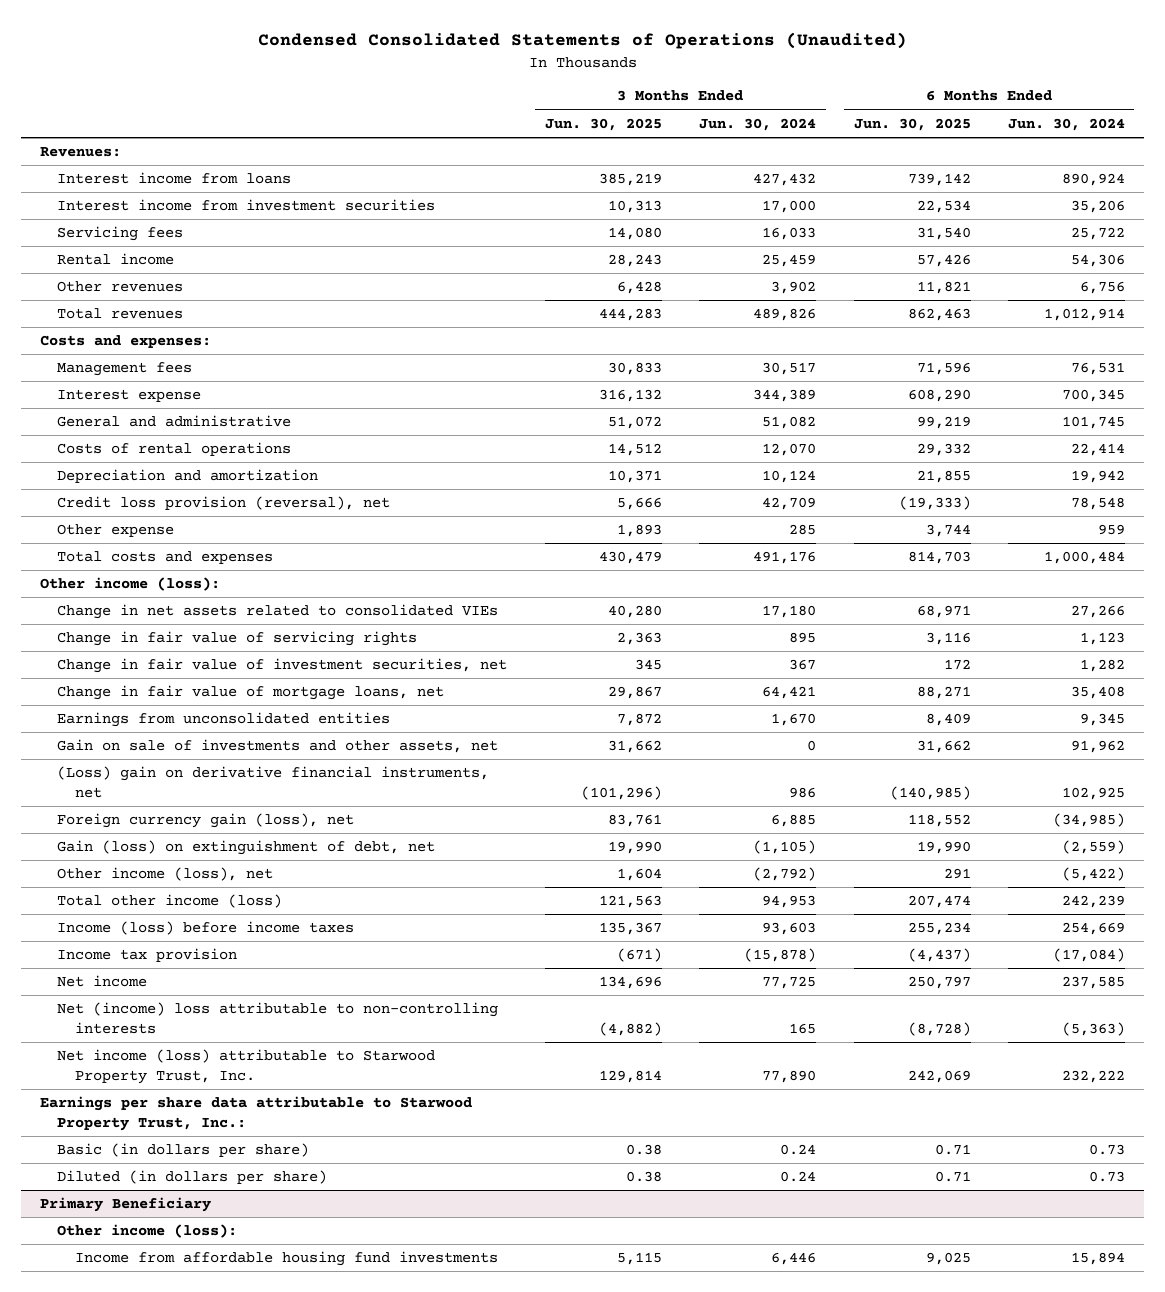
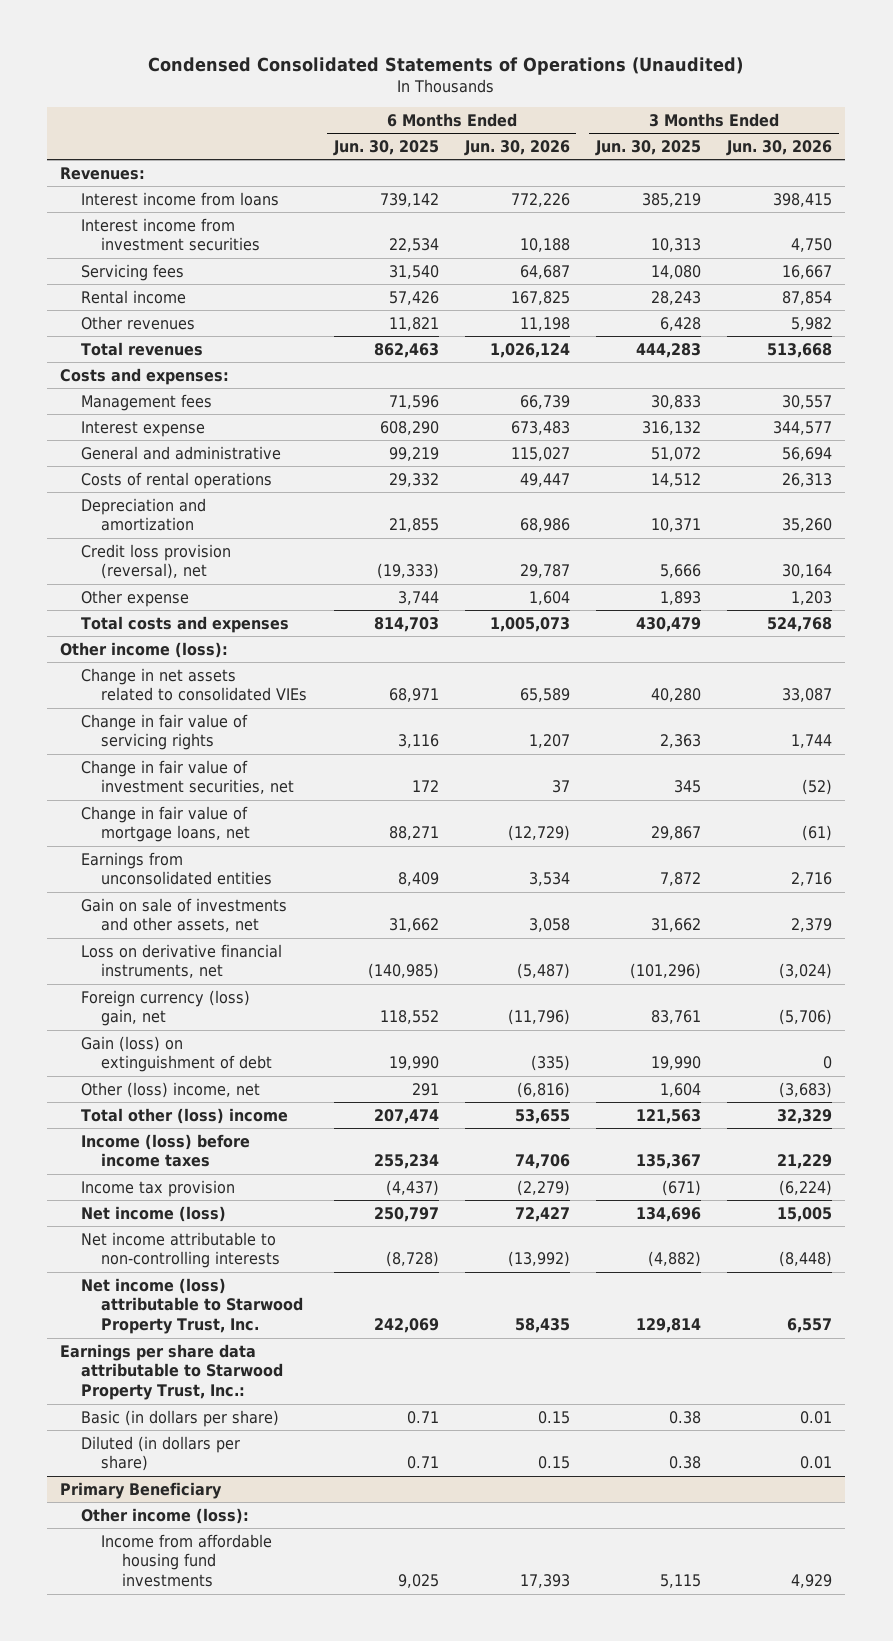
[699,117,817,131] Jun. 30, 2024 -> none
[1008,117,1126,131] Jun. 30, 2024 -> none
none -> [463,139,570,156] Jun. 30, 2026
none -> [726,139,833,156] Jun. 30, 2026
[57,766,490,798] (Loss) gain on derivative financial instruments, net -> [80,943,282,979] Loss on derivative financial instruments, net
[57,813,355,829] Foreign currency gain (loss), net -> [80,989,250,1027] Foreign currency (loss) gain, net
[57,840,436,856] Gain (loss) on extinguishment of debt, net -> [80,1035,273,1073] Gain (loss) on extinguishment of debt
[57,867,274,882] Other income (loss), net -> [80,1081,260,1098] Other (loss) income, net
[57,894,283,909] Total other income (loss) -> [80,1107,288,1124] Total other (loss) income
[57,975,148,988] Net income -> [80,1205,226,1222] Net income (loss)
[57,1002,499,1034] Net (income) loss attributable to non-controlling interests -> [80,1231,281,1269] Net income attributable to non-controlling interests

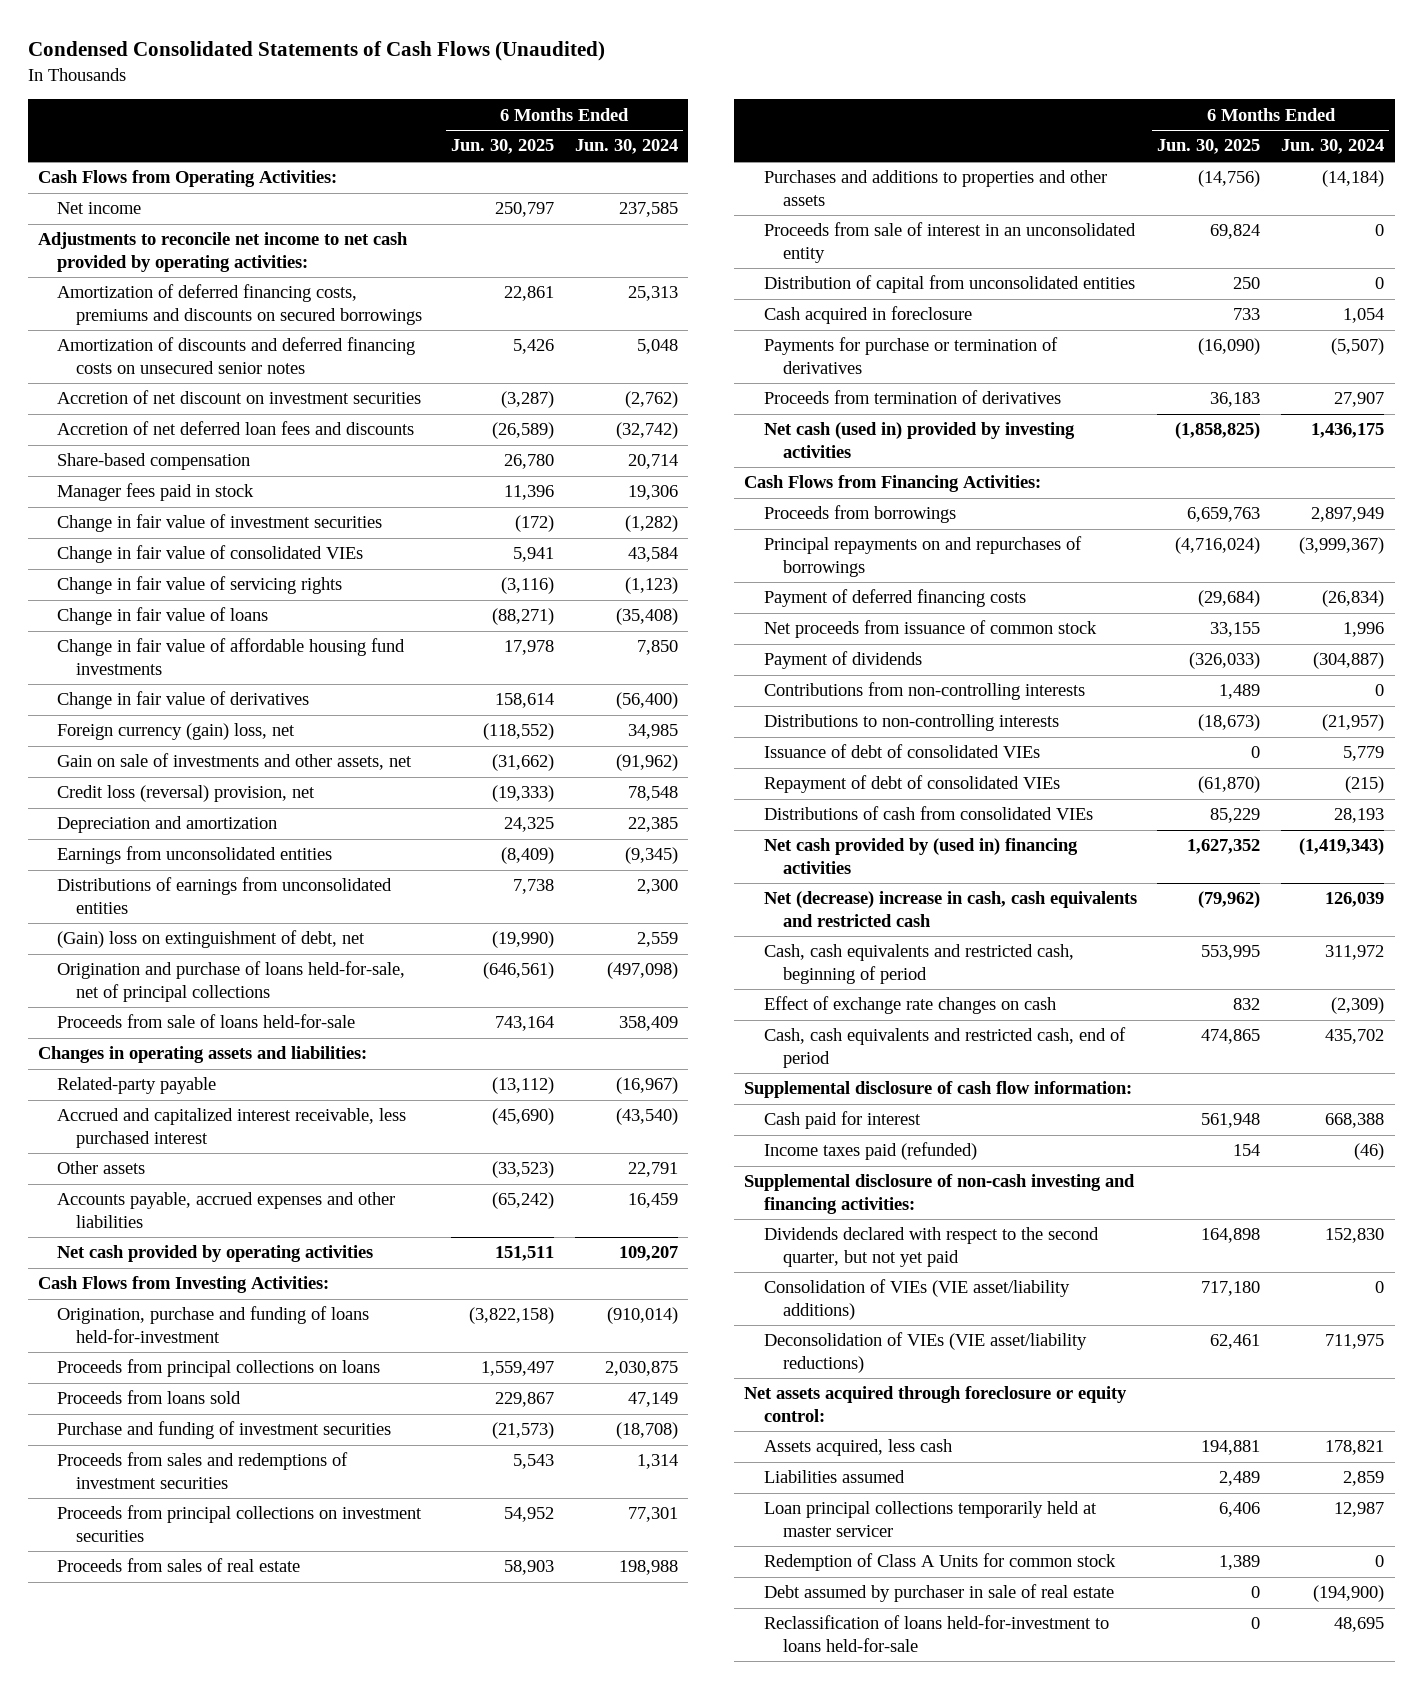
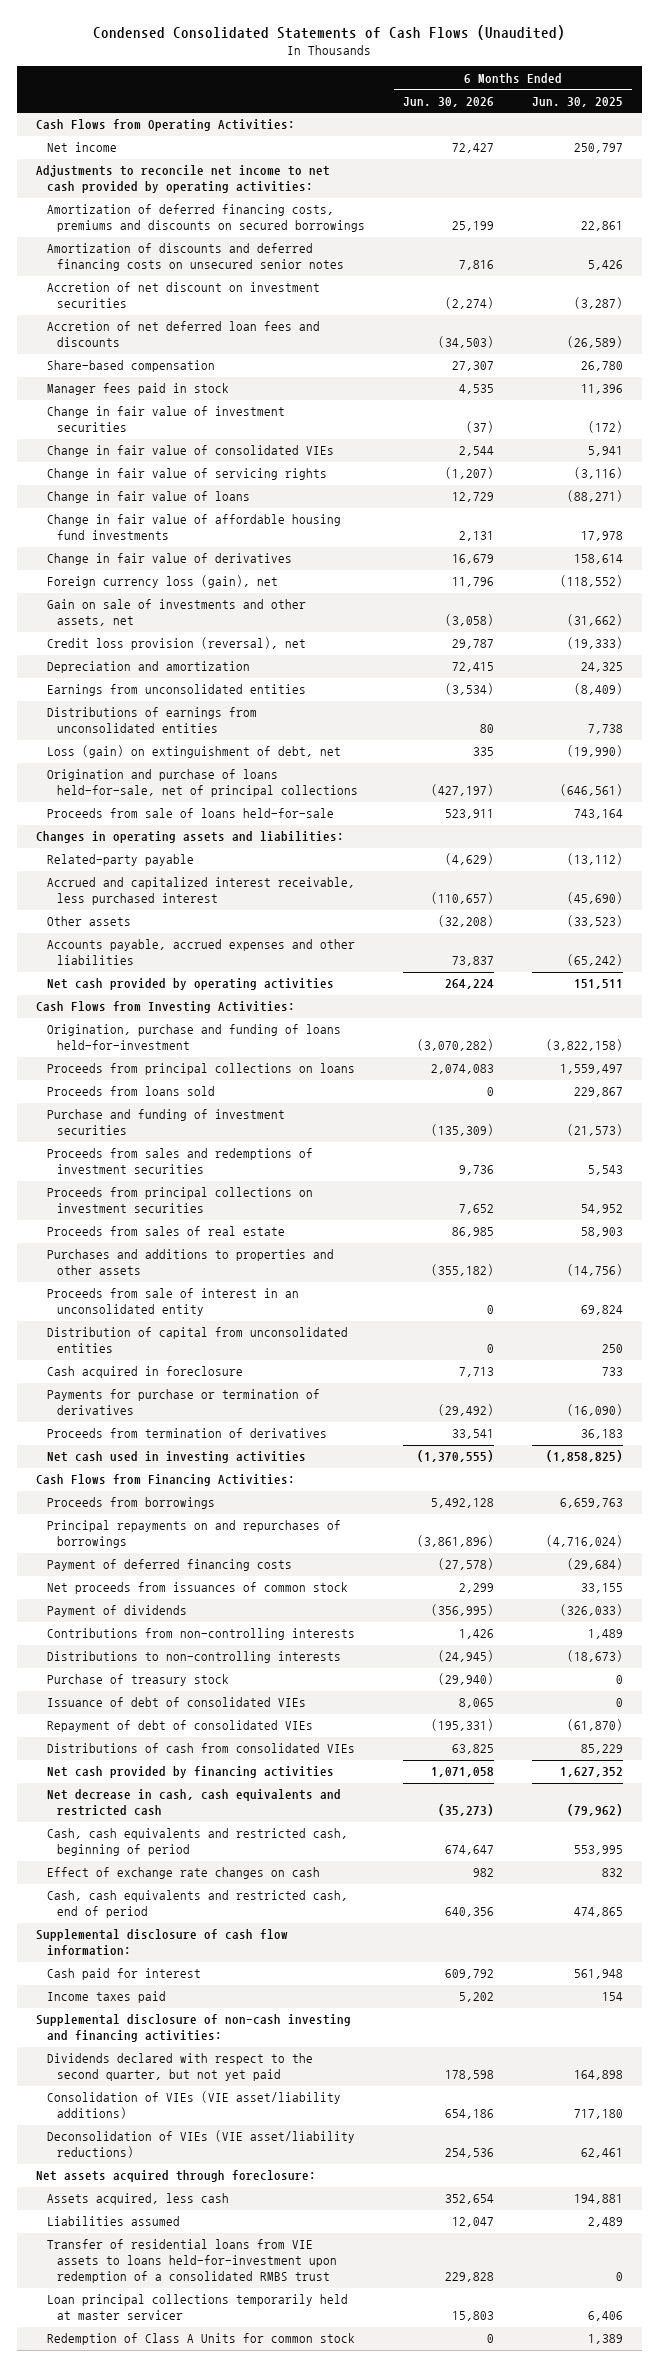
[574,139,678,155] Jun. 30, 2024 -> none
none -> [403,96,495,107] Jun. 30, 2026
[57,723,296,741] Foreign currency (gain) loss, net -> [46,575,278,589] Foreign currency loss (gain), net
[57,785,316,803] Credit loss (reversal) provision, net -> [46,637,306,651] Credit loss provision (reversal), net
[57,930,366,949] (Gain) loss on extinguishment of debt, net -> [46,745,341,759] Loss (gain) on extinguishment of debt, net
[763,422,1075,458] Net cash (used in) provided by investing activities -> [46,1451,306,1464] Net cash used in investing activities
[763,620,1097,639] Net proceeds from issuance of common stock -> [46,1582,348,1595] Net proceeds from issuances of common stock
none -> [46,1674,229,1687] Purchase of treasury stock
[763,838,1078,874] Net cash provided by (used in) financing activities -> [46,1766,334,1779] Net cash provided by financing activities
[763,891,1137,927] Net (decrease) increase in cash, cash equivalents and restricted cash -> [46,1789,341,1817] Net decrease in cash, cash equivalents and restricted cash
[763,1142,977,1161] Income taxes paid (refunded) -> [46,1991,166,2004] Income taxes paid
[744,1386,1128,1422] Net assets acquired through foreclosure or equity control: -> [35,2170,316,2183] Net assets acquired through foreclosure:
none -> [46,2239,338,2284] Transfer of residential loans from VIE assets to loans held-for-investment upon redemption of a consolidated RMBS trust
[763,1584,1114,1603] Debt assumed by purchaser in sale of real estate -> none
[763,1615,1109,1652] Reclassification of loans held-for-investment to loans held-for-sale -> none

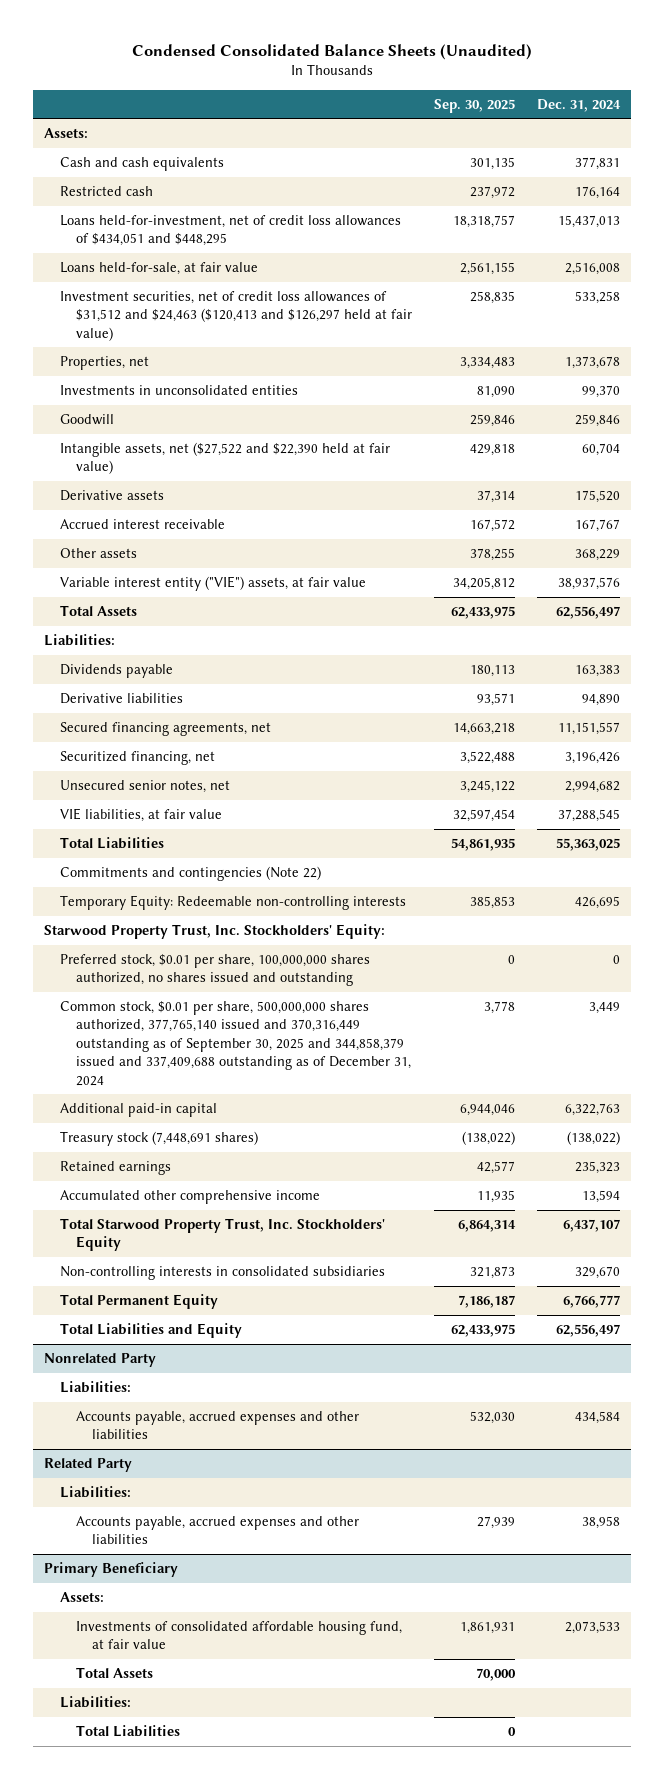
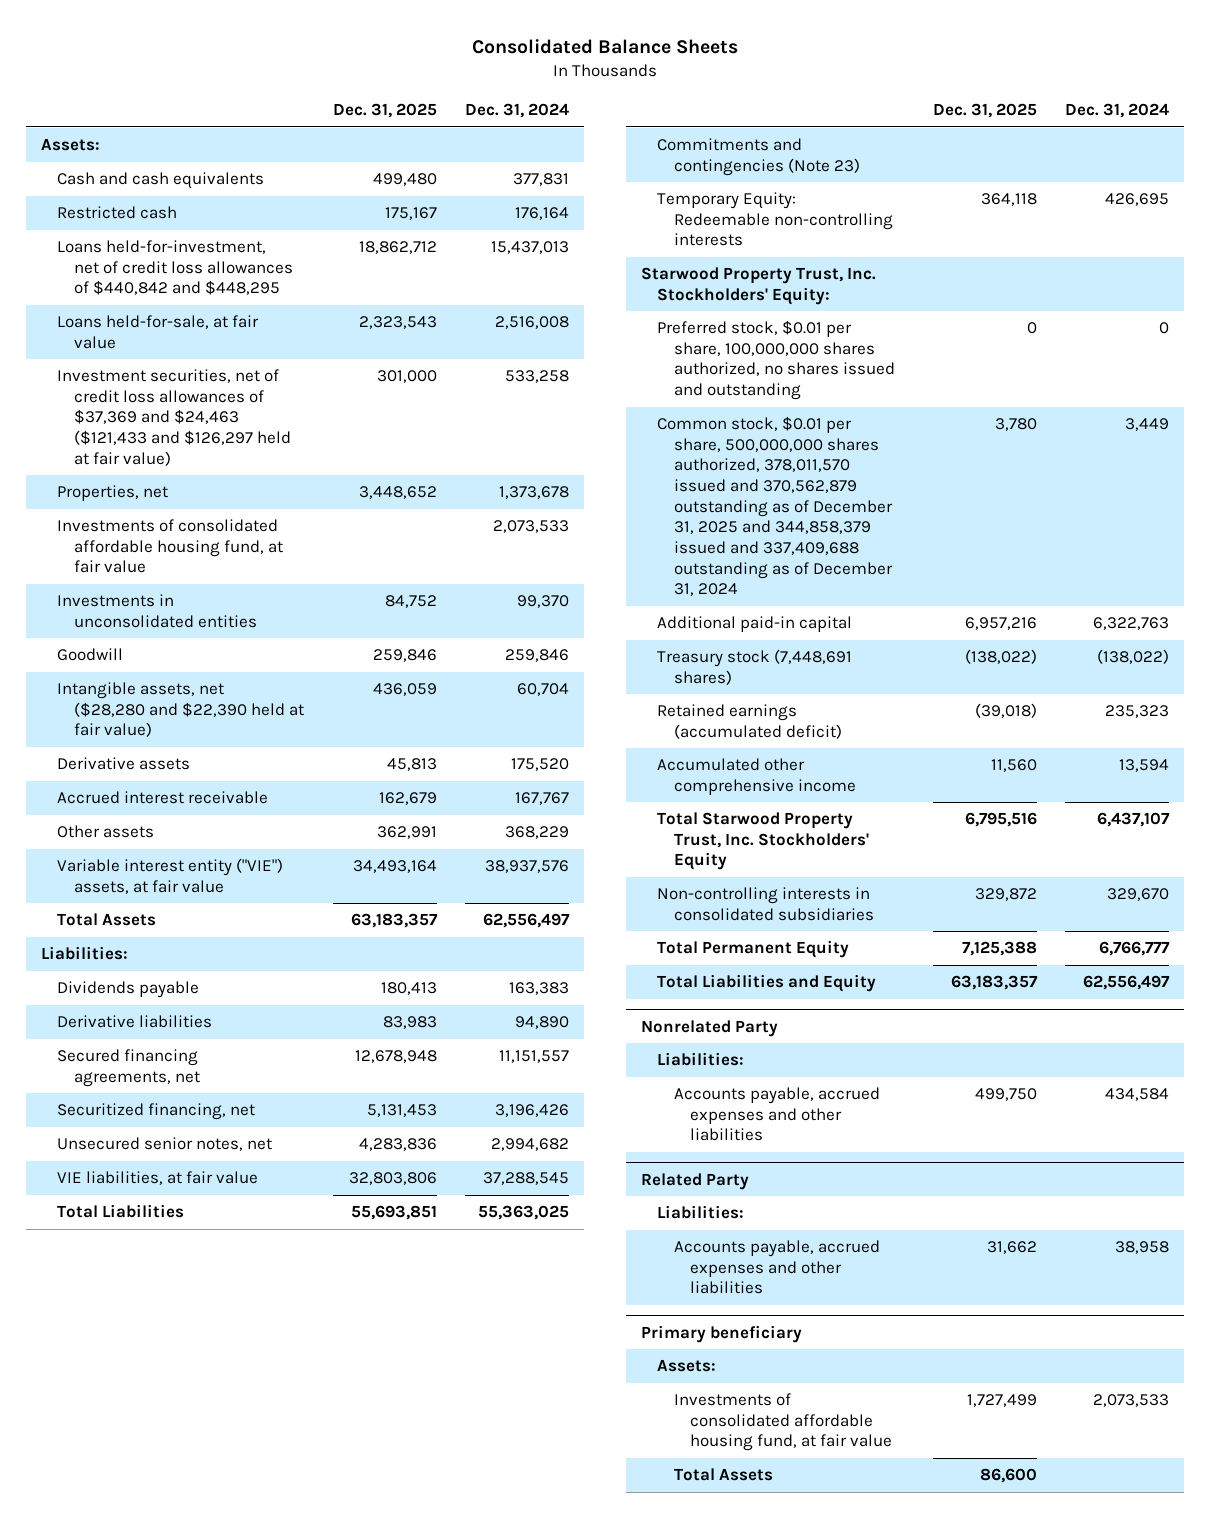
[132,43,533,60] Condensed Consolidated Balance Sheets (Unaudited) -> [472,38,739,54] Consolidated Balance Sheets
[433,98,515,113] Sep. 30, 2025 -> none
none -> [332,103,437,119] Dec. 31, 2025
[60,214,402,247] Loans held-for-investment, net of credit loss allowances of $434,051 and $448,295 -> [57,240,293,296] Loans held-for-investment, net of credit loss allowances of $440,842 and $448,295
[60,290,412,341] Investment securities, net of credit loss allowances of $31,512 and $24,463 ($120,413 and $126,297 held at fair value) -> [57,369,291,466] Investment securities, net of credit loss allowances of $37,369 and $24,463 ($121,433 and $126,297 held at fair value)
none -> [57,519,283,574] Investments of consolidated affordable housing fund, at fair value
[60,441,391,475] Intangible assets, net ($27,522 and $22,390 held at fair value) -> [57,682,304,738] Intangible assets, net ($28,280 and $22,390 held at fair value)
[60,865,322,881] Commitments and contingencies (Note 22) -> [657,138,860,176] Commitments and contingencies (Note 23)
[60,1000,411,1086] Common stock, $0.01 per share, 500,000,000 shares authorized, 377,765,140 issued and 370,316,449 outstanding as of September 30, 2025 and 344,858,379 issued and 337,409,688 outstanding as of December 31, 2024 -> [657,416,893,597] Common stock, $0.01 per share, 500,000,000 shares authorized, 378,011,570 issued and 370,562,879 outstanding as of December 31, 2025 and 344,858,379 issued and 337,409,688 outstanding as of December 31, 2024
[60,1160,172,1175] Retained earnings -> [657,704,842,739] Retained earnings (accumulated deficit)
[44,1561,179,1577] Primary Beneficiary -> [640,1324,802,1343] Primary beneficiary
[60,1695,132,1708] Liabilities: -> none
[75,1724,180,1737] Total Liabilities -> none

